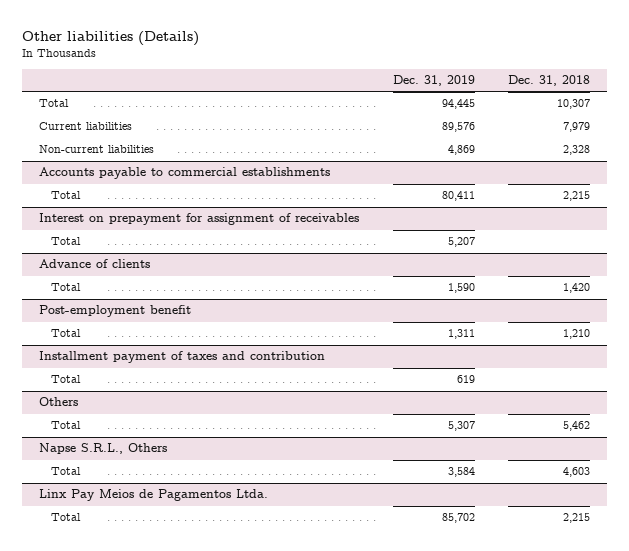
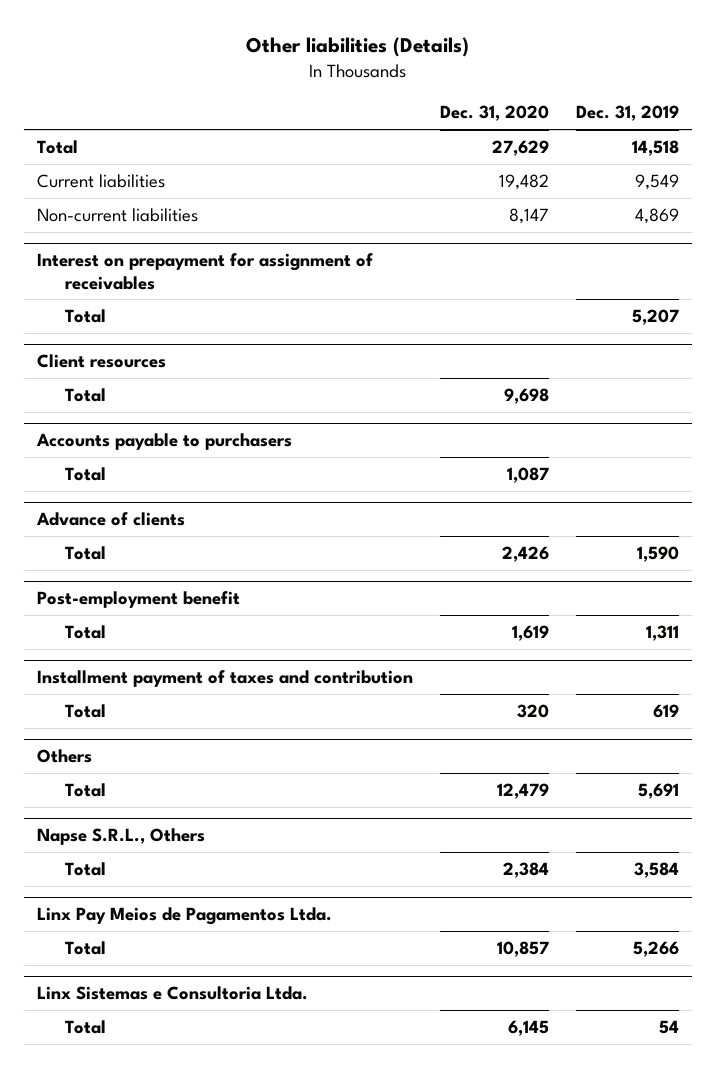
[508,75,591,87] Dec. 31, 2018 -> none
none -> [439,105,549,122] Dec. 31, 2020
[441,99,475,110] 94,445 -> [631,139,679,156] 14,518
[441,122,475,133] 89,576 -> [634,173,679,190] 9,549
[39,167,331,180] Accounts payable to commercial establishments -> none
[50,191,81,200] Total -> none
none -> [36,354,166,369] Client resources
none -> [64,387,106,402] Total
none -> [35,433,292,451] Accounts payable to purchasers
none -> [64,466,106,481] Total
[447,421,475,432] 5,307 -> [637,782,679,799] 5,691
[441,513,475,524] 85,702 -> [632,940,679,957] 5,266
none -> [36,986,308,1001] Linx Sistemas e Consultoria Ltda.
none -> [64,1019,106,1034] Total

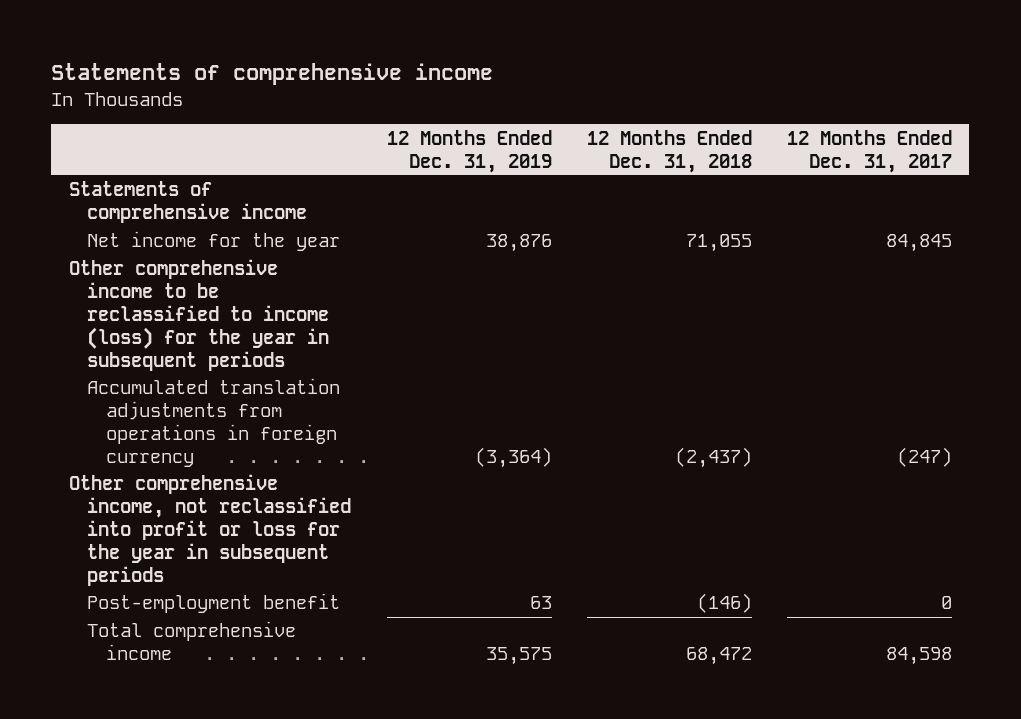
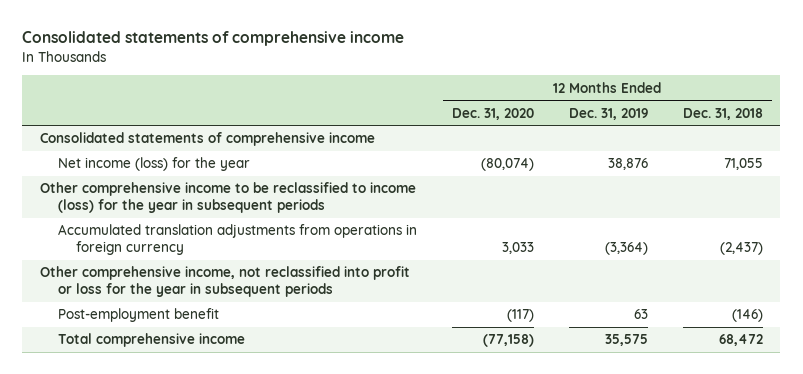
[51,63,494,86] Statements of comprehensive income -> [22,31,405,47] Consolidated statements of comprehensive income
[786,129,952,173] 12 Months Ended Dec. 31, 2017 -> none
none -> [451,107,534,120] Dec. 31, 2020
[68,181,308,224] Statements of comprehensive income -> [39,132,375,147] Consolidated statements of comprehensive income
[87,231,341,252] Net income for the year -> [57,157,250,172] Net income (loss) for the year

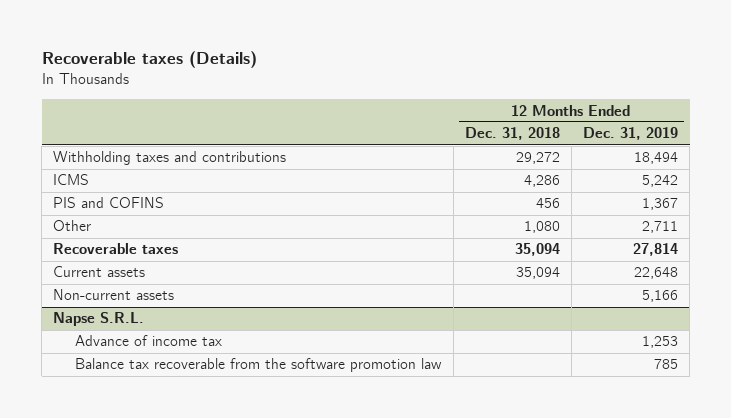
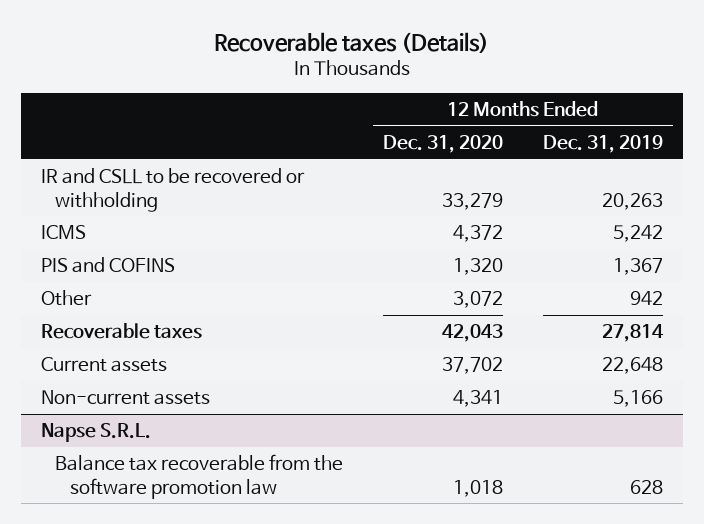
[464,127,560,141] Dec. 31, 2018 -> none
none -> [383,134,504,153] Dec. 31, 2020
[53,151,287,166] Withholding taxes and contributions -> [40,168,305,212] IR and CSLL to be recovered or withholding
[634,152,679,165] 18,494 -> [601,192,663,210] 20,263
[642,221,679,234] 2,711 -> [629,291,663,306] 942
[75,335,223,347] Advance of income tax -> none
[654,359,679,370] 785 -> [629,479,663,494] 628

